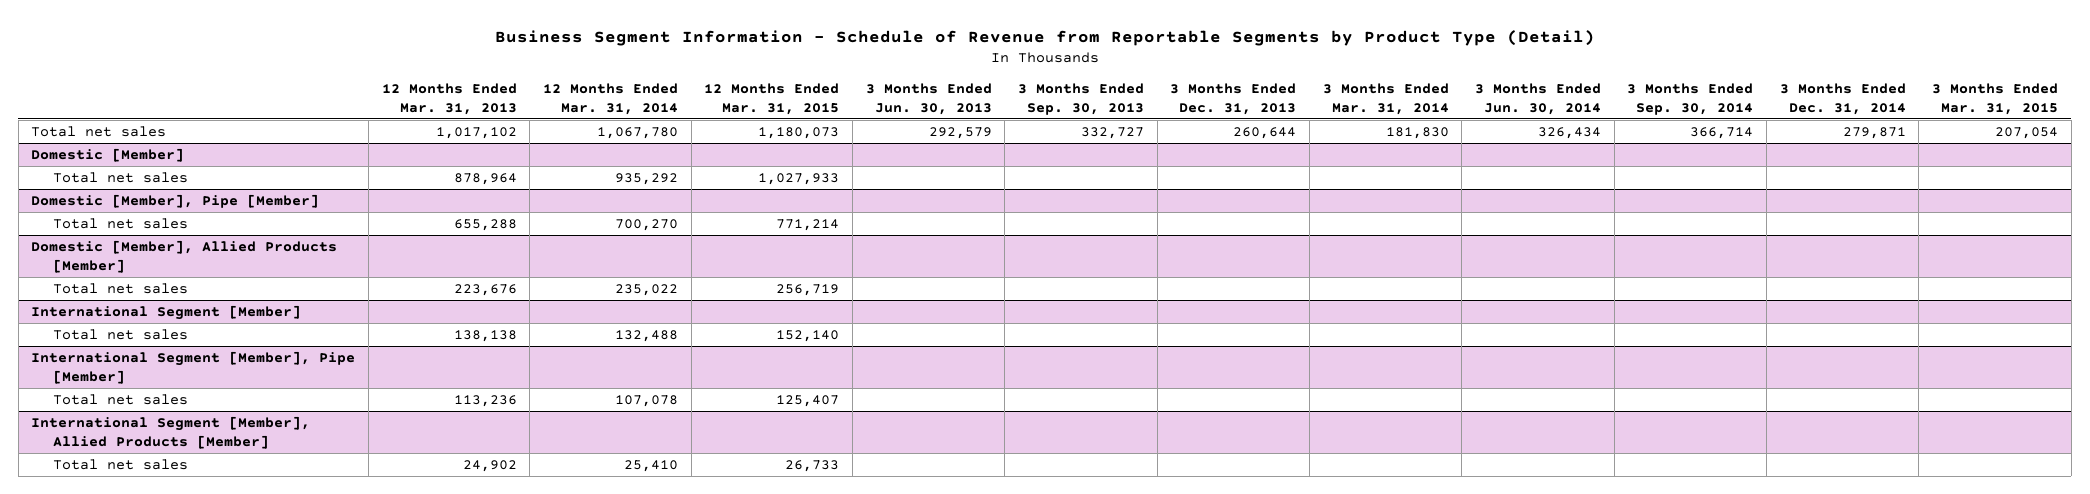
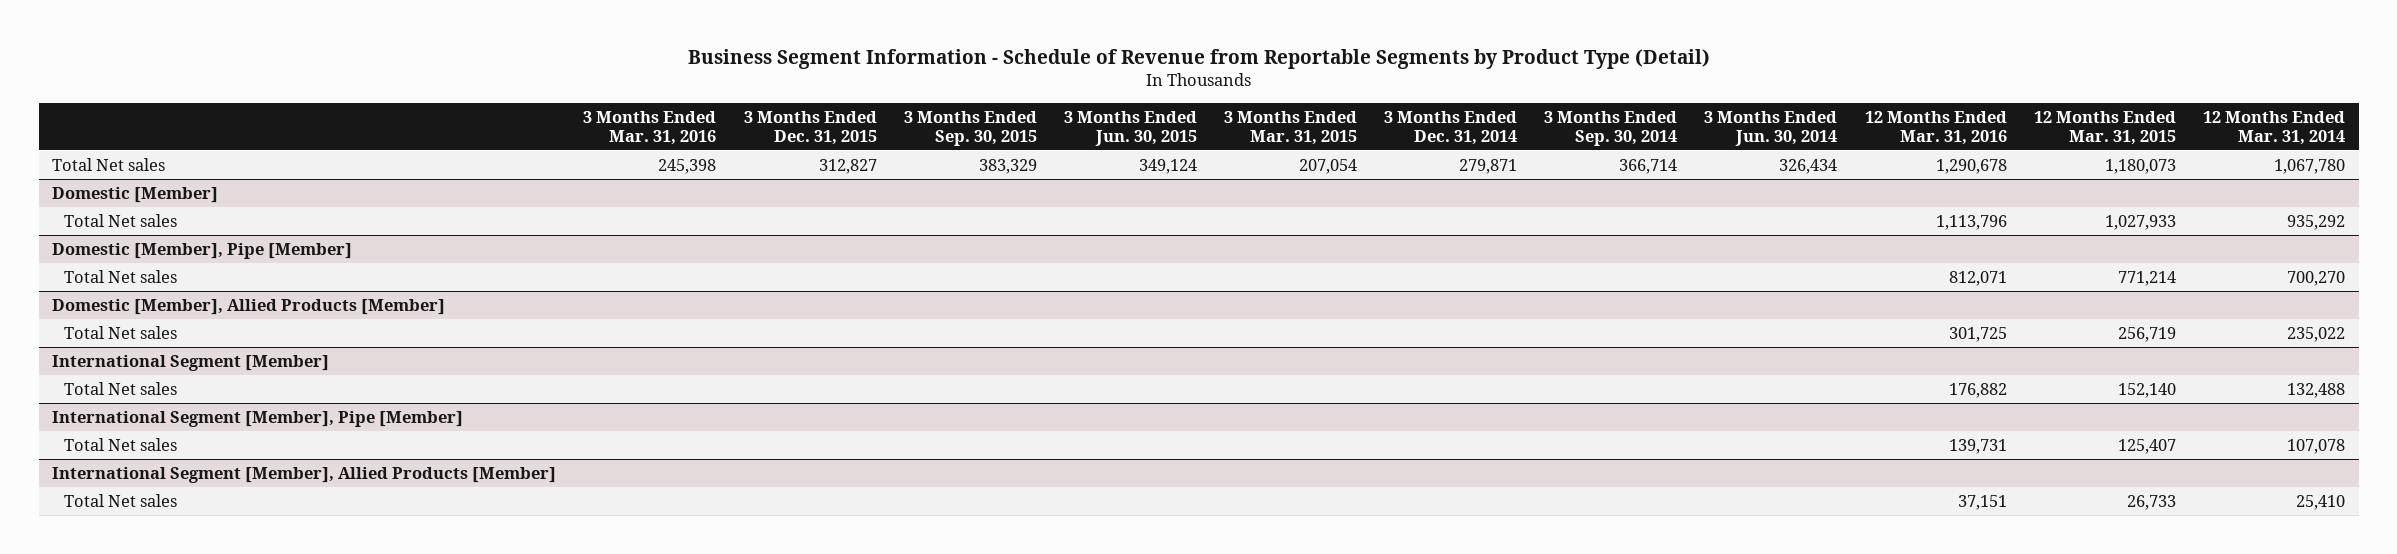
[381,83,517,115] 12 Months Ended Mar. 31, 2013 -> none
[865,83,992,115] 3 Months Ended Jun. 30, 2013 -> none
[1018,83,1145,115] 3 Months Ended Sep. 30, 2013 -> none
[1170,83,1297,115] 3 Months Ended Dec. 31, 2013 -> none
[1322,83,1449,115] 3 Months Ended Mar. 31, 2014 -> none
none -> [583,110,717,145] 3 Months Ended Mar. 31, 2016
none -> [743,110,877,145] 3 Months Ended Dec. 31, 2015
none -> [903,110,1037,146] 3 Months Ended Sep. 30, 2015
none -> [1063,110,1197,146] 3 Months Ended Jun. 30, 2015
none -> [1864,110,2007,145] 12 Months Ended Mar. 31, 2016
[31,125,167,137] Total net sales -> [52,157,166,171] Total Net sales
[52,171,188,183] Total net sales -> [63,213,177,227] Total Net sales
[52,217,188,229] Total net sales -> [63,269,177,283] Total Net sales
[52,282,188,294] Total net sales -> [63,325,177,339] Total Net sales
[52,328,188,340] Total net sales -> [63,381,177,395] Total Net sales
[52,393,188,405] Total net sales -> [63,437,177,451] Total Net sales
[52,458,188,470] Total net sales -> [63,493,177,507] Total Net sales

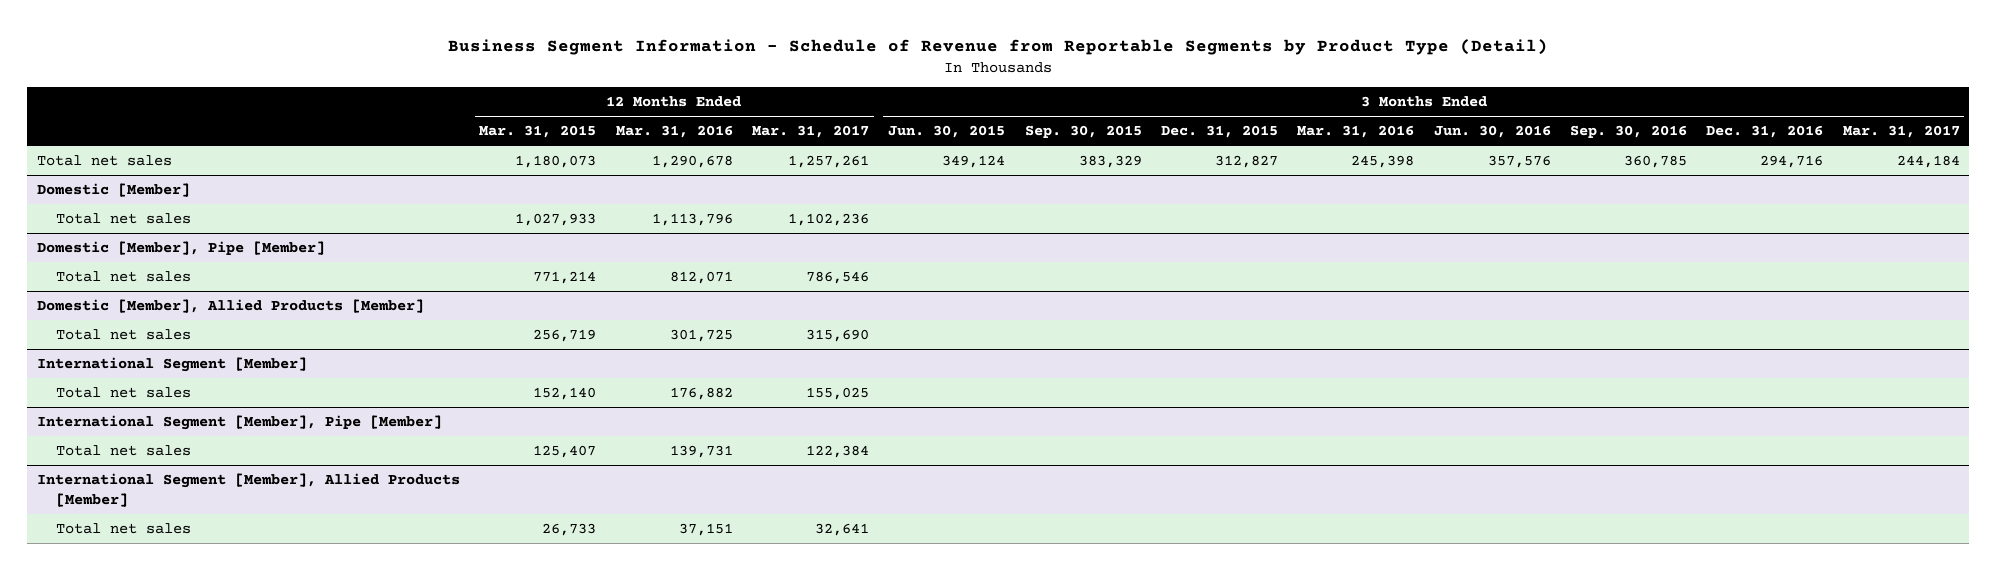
[1224,110,1358,145] 3 Months Ended Mar. 31, 2015 -> none
[1384,110,1518,145] 3 Months Ended Dec. 31, 2014 -> none
[1544,110,1678,146] 3 Months Ended Sep. 30, 2014 -> none
[1704,110,1838,146] 3 Months Ended Jun. 30, 2014 -> none
[2202,110,2345,145] 12 Months Ended Mar. 31, 2014 -> none
none -> [751,125,869,139] Mar. 31, 2017
none -> [1433,125,1551,139] Jun. 30, 2016
none -> [1569,125,1687,139] Sep. 30, 2016
none -> [1706,125,1824,139] Dec. 31, 2016
none -> [1842,125,1960,139] Mar. 31, 2017
[52,157,166,171] Total Net sales -> [37,154,173,166] Total net sales
[63,213,177,227] Total Net sales -> [55,212,191,224] Total net sales
[63,269,177,283] Total Net sales -> [55,270,191,282] Total net sales
[63,325,177,339] Total Net sales -> [55,328,191,340] Total net sales
[63,381,177,395] Total Net sales -> [55,386,191,398] Total net sales
[63,437,177,451] Total Net sales -> [55,444,191,456] Total net sales
[63,493,177,507] Total Net sales -> [55,522,191,534] Total net sales

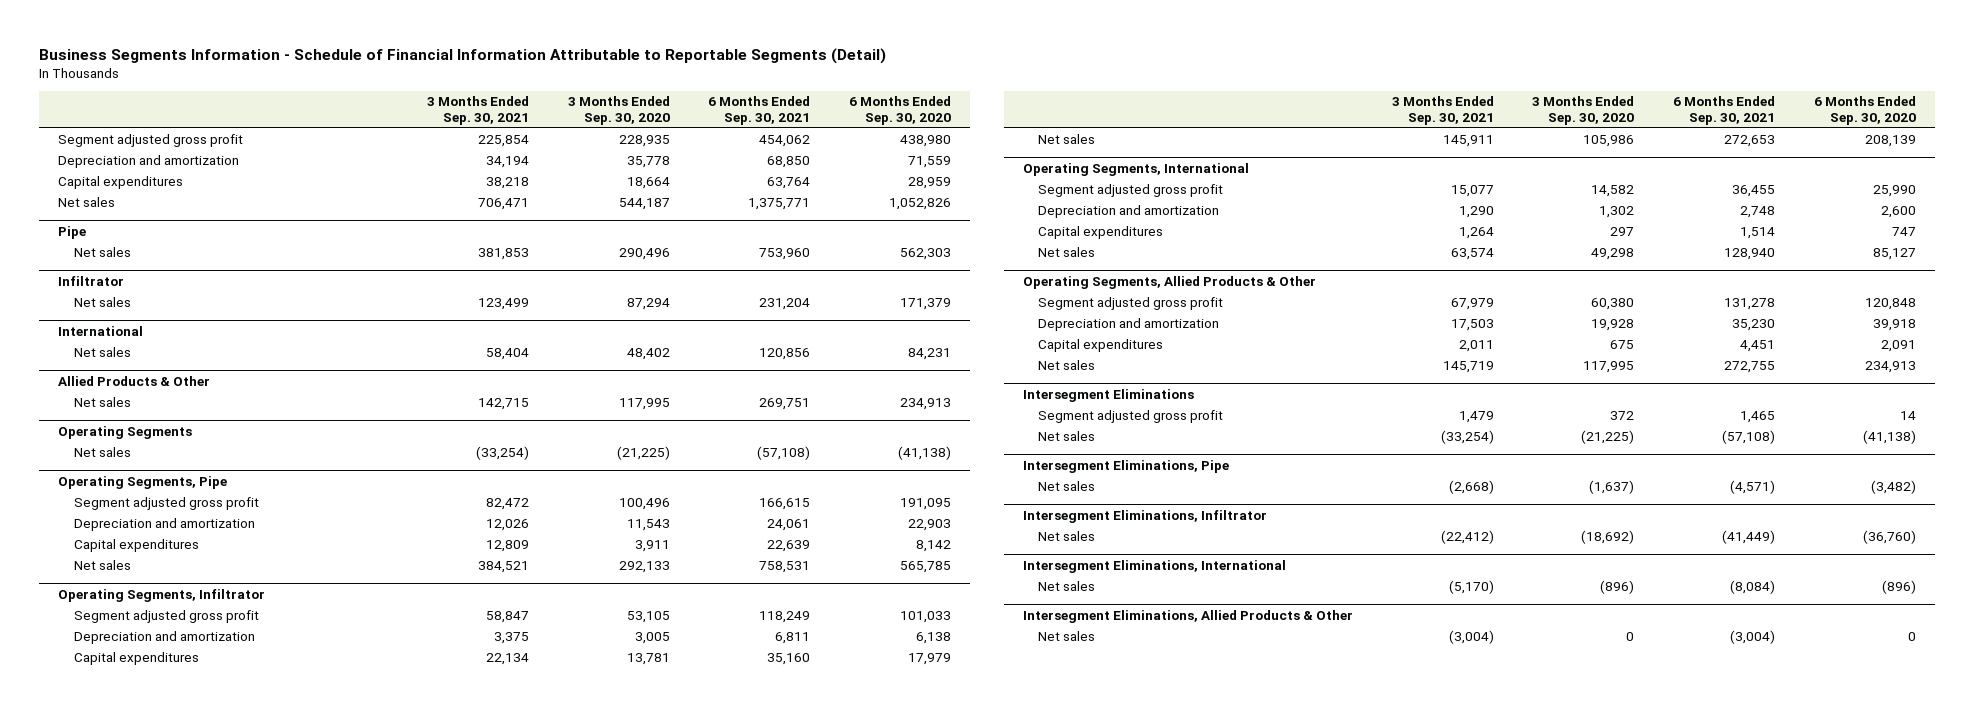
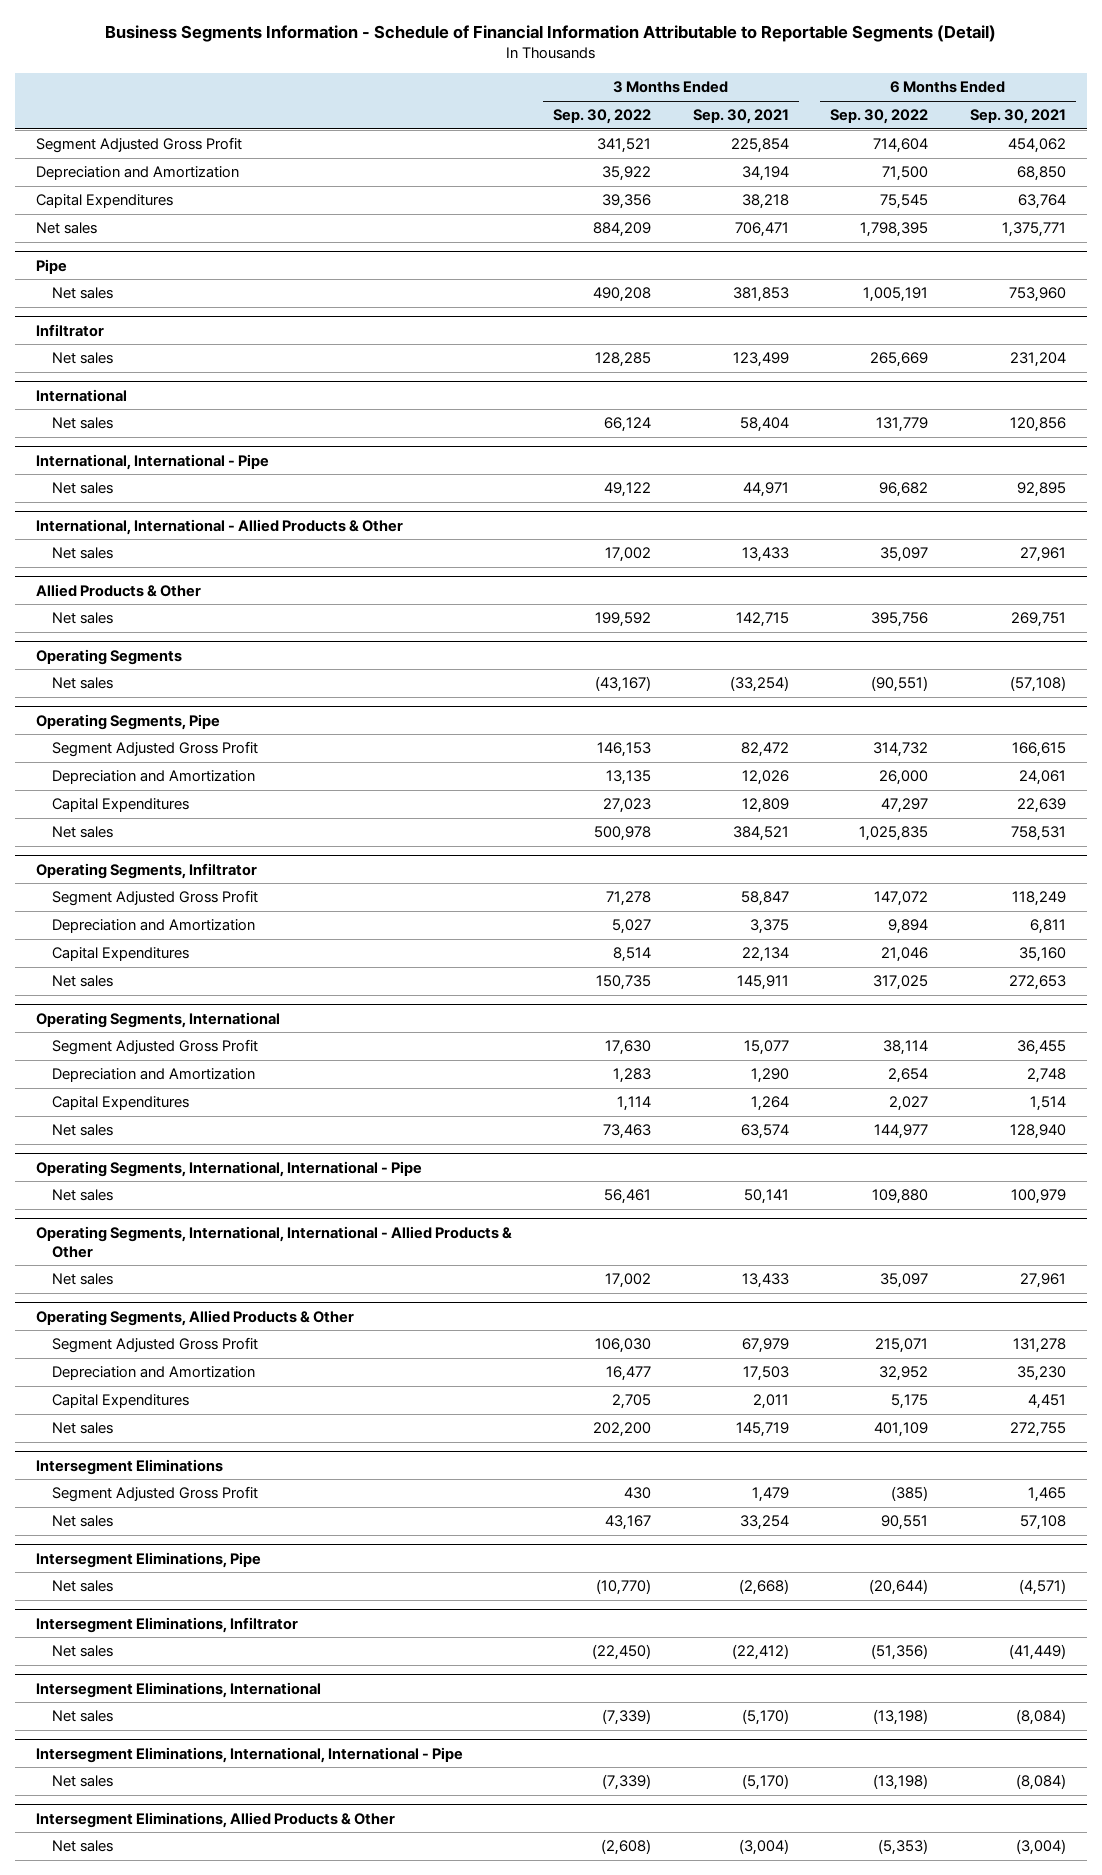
[567,96,670,126] 3 Months Ended Sep. 30, 2020 -> none
[848,96,951,126] 6 Months Ended Sep. 30, 2020 -> none
none -> [553,109,652,125] Sep. 30, 2022
none -> [830,109,929,125] Sep. 30, 2022
[58,134,244,148] Segment adjusted gross profit -> [35,137,242,154] Segment Adjusted Gross Profit
[58,155,240,169] Depreciation and amortization -> [35,166,239,181] Depreciation and Amortization
[58,176,184,190] Capital expenditures -> [35,194,173,209] Capital Expenditures
none -> [35,453,269,470] International, International - Pipe
none -> [52,482,114,495] Net sales
none -> [35,518,403,535] International, International - Allied Products & Other
none -> [52,547,114,560] Net sales
[73,497,259,511] Segment adjusted gross profit -> [52,741,259,758] Segment Adjusted Gross Profit
[73,518,255,532] Depreciation and amortization -> [52,770,256,785] Depreciation and Amortization
[73,539,199,553] Capital expenditures -> [52,798,190,813] Capital Expenditures
[73,610,259,624] Segment adjusted gross profit -> [52,890,259,907] Segment Adjusted Gross Profit
[73,631,255,645] Depreciation and amortization -> [52,919,256,934] Depreciation and Amortization
[73,652,199,666] Capital expenditures -> [52,947,190,962] Capital Expenditures
[1038,184,1224,198] Segment adjusted gross profit -> [52,1039,259,1056] Segment Adjusted Gross Profit
[1038,205,1220,219] Depreciation and amortization -> [52,1068,256,1083] Depreciation and Amortization
[1038,226,1164,240] Capital expenditures -> [52,1096,190,1111] Capital Expenditures
none -> [35,1160,422,1177] Operating Segments, International, International - Pipe
none -> [52,1189,114,1202] Net sales
none -> [35,1225,512,1258] Operating Segments, International, International - Allied Products & Other
none -> [52,1273,114,1286] Net sales
[1038,297,1224,311] Segment adjusted gross profit -> [52,1337,259,1354] Segment Adjusted Gross Profit
[1038,318,1220,332] Depreciation and amortization -> [52,1366,256,1381] Depreciation and Amortization
[1038,339,1164,353] Capital expenditures -> [52,1394,190,1409] Capital Expenditures
[1038,410,1224,424] Segment adjusted gross profit -> [52,1486,259,1503] Segment Adjusted Gross Profit
[1440,430,1494,445] (33,254) -> [739,1515,789,1531] 33,254
[1722,430,1776,445] (57,108) -> [1019,1515,1066,1531] 57,108
none -> [35,1746,463,1763] Intersegment Eliminations, International, International - Pipe
none -> [52,1775,114,1788] Net sales

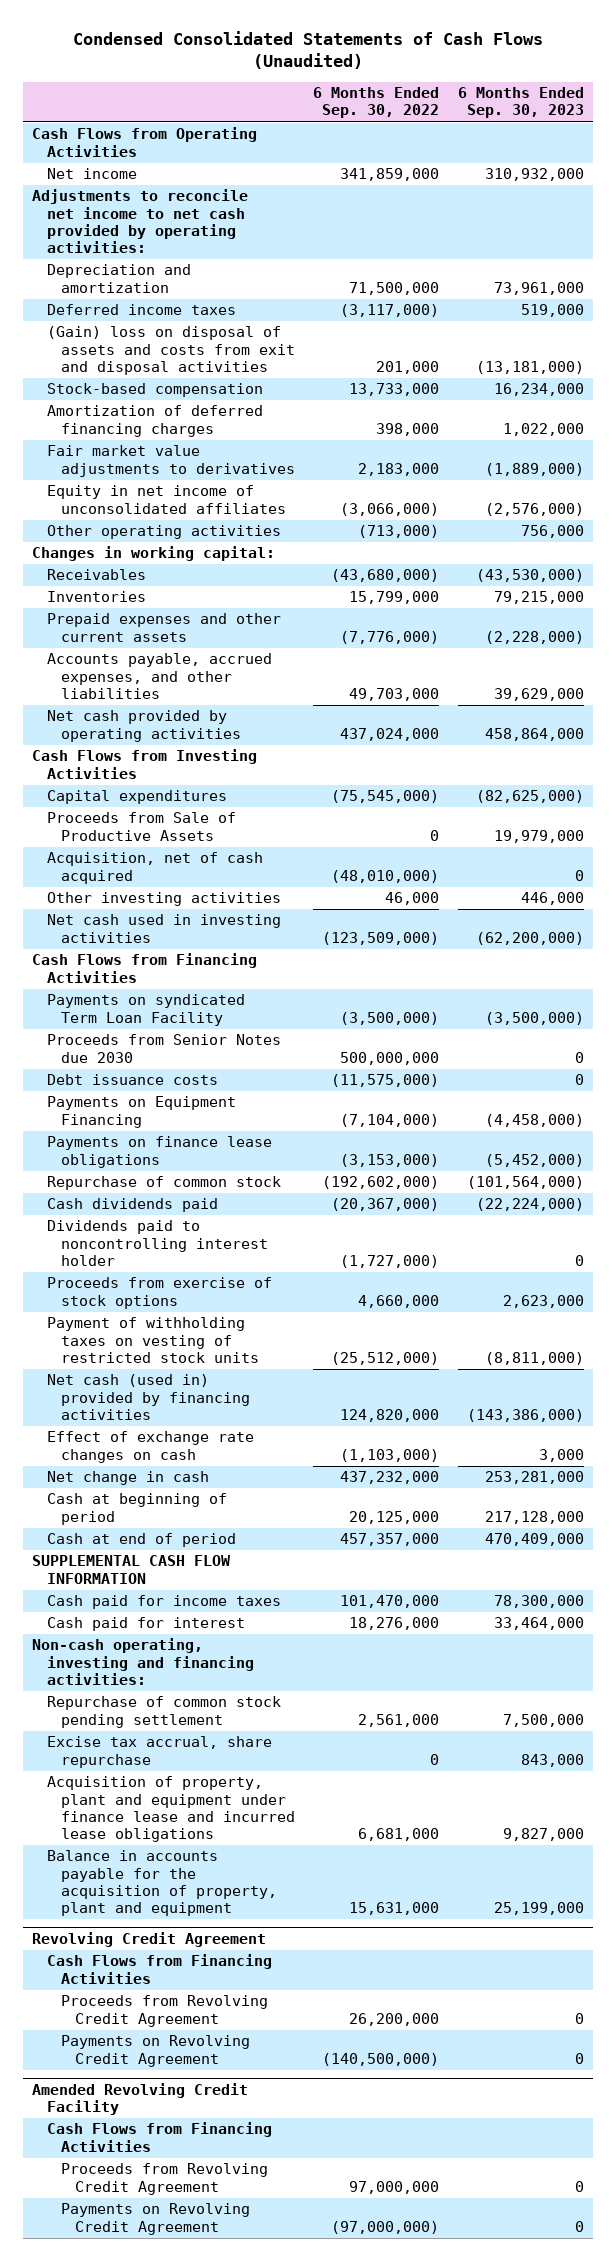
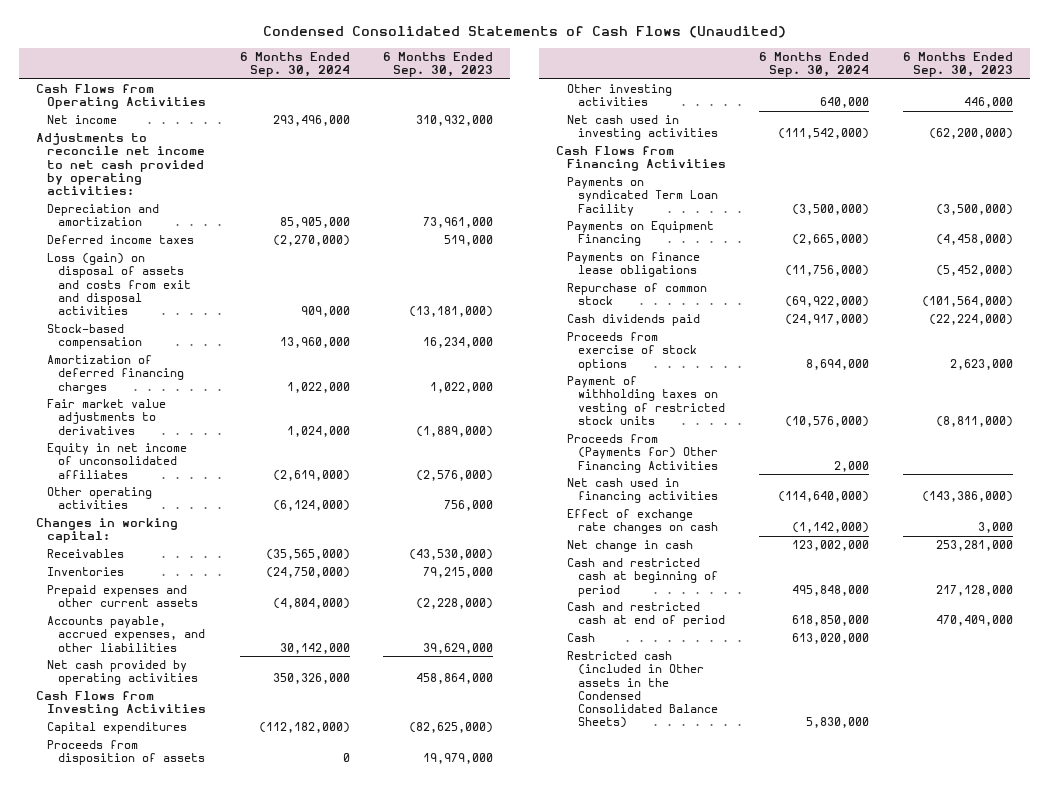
[313,87,440,119] 6 Months Ended Sep. 30, 2022 -> none
none -> [239,51,350,78] 6 Months Ended Sep. 30, 2024
[46,326,295,376] (Gain) loss on disposal of assets and costs from exit and disposal activities -> [46,253,191,316] Loss (gain) on disposal of assets and costs from exit and disposal activities
[46,852,263,884] Acquisition, net of cash acquired -> none
[46,812,236,841] Proceeds from Sale of Productive Assets -> [46,740,205,766] Proceeds from disposition of assets
[46,1034,281,1063] Proceeds from Senior Notes due 2030 -> none
[46,1074,218,1086] Debt issuance costs -> none
[46,1220,268,1267] Dividends paid to noncontrolling interest holder -> none
none -> [566,434,718,473] Proceeds from (Payments for) Other Financing Activities
[46,1374,250,1421] Net cash (used in) provided by financing activities -> [566,478,718,504] Net cash used in financing activities
[32,1555,232,1584] SUPPLEMENTAL CASH FLOW INFORMATION -> none
[46,1595,281,1610] Cash paid for income taxes -> none
[46,1617,245,1632] Cash paid for interest -> none
[32,1638,254,1686] Non-cash operating, investing and financing activities: -> none
[46,1696,281,1728] Repurchase of common stock pending settlement -> none
[46,1736,272,1768] Excise tax accrual, share repurchase -> none
[46,1776,295,1843] Acquisition of property, plant and equipment under finance lease and incurred lease obligations -> none
[46,1850,277,1917] Balance in accounts payable for the acquisition of property, plant and equipment -> none
[32,1932,267,1948] Revolving Credit Agreement -> none
[46,1954,272,1984] Cash Flows from Financing Activities -> none
[60,1995,268,2027] Proceeds from Revolving Credit Agreement -> none
[60,2035,250,2067] Payments on Revolving Credit Agreement -> none
[32,2083,249,2116] Amended Revolving Credit Facility -> none
[46,2122,272,2152] Cash Flows from Financing Activities -> none
[60,2163,268,2195] Proceeds from Revolving Credit Agreement -> none
[60,2203,250,2235] Payments on Revolving Credit Agreement -> none
[46,1493,227,1525] Cash at beginning of period -> [566,558,718,597] Cash and restricted cash at beginning of period
[46,1533,236,1548] Cash at end of period -> [566,602,725,628] Cash and restricted cash at end of period
none -> [566,633,595,643] Cash
none -> [566,651,718,729] Restricted cash (included in Other assets in the Condensed Consolidated Balance Sheets)

